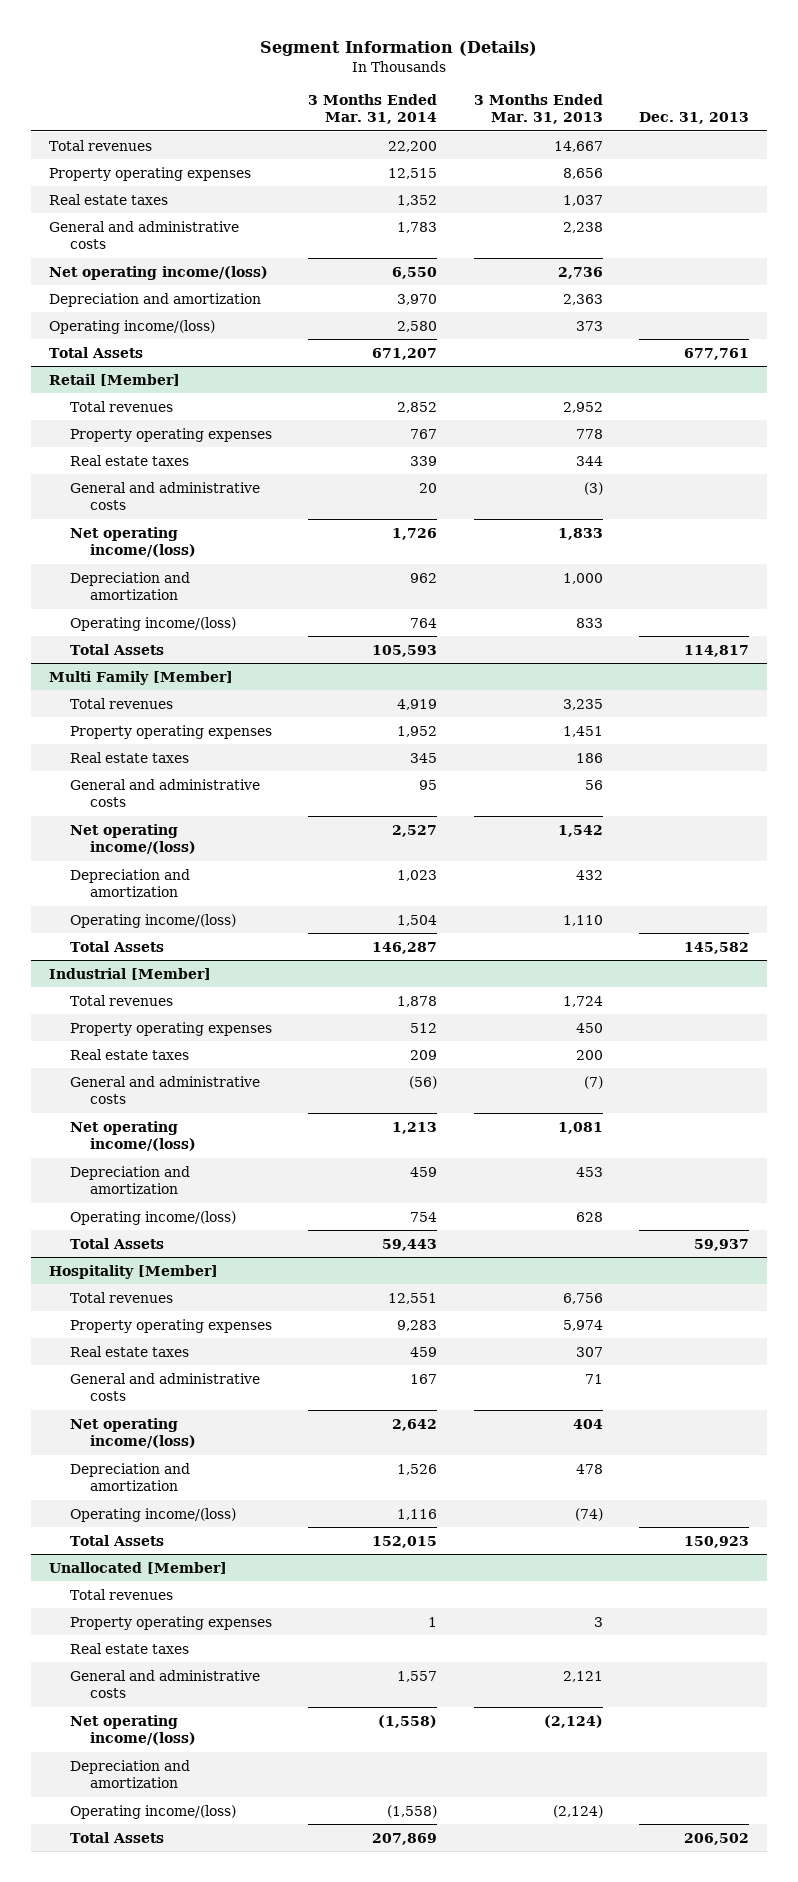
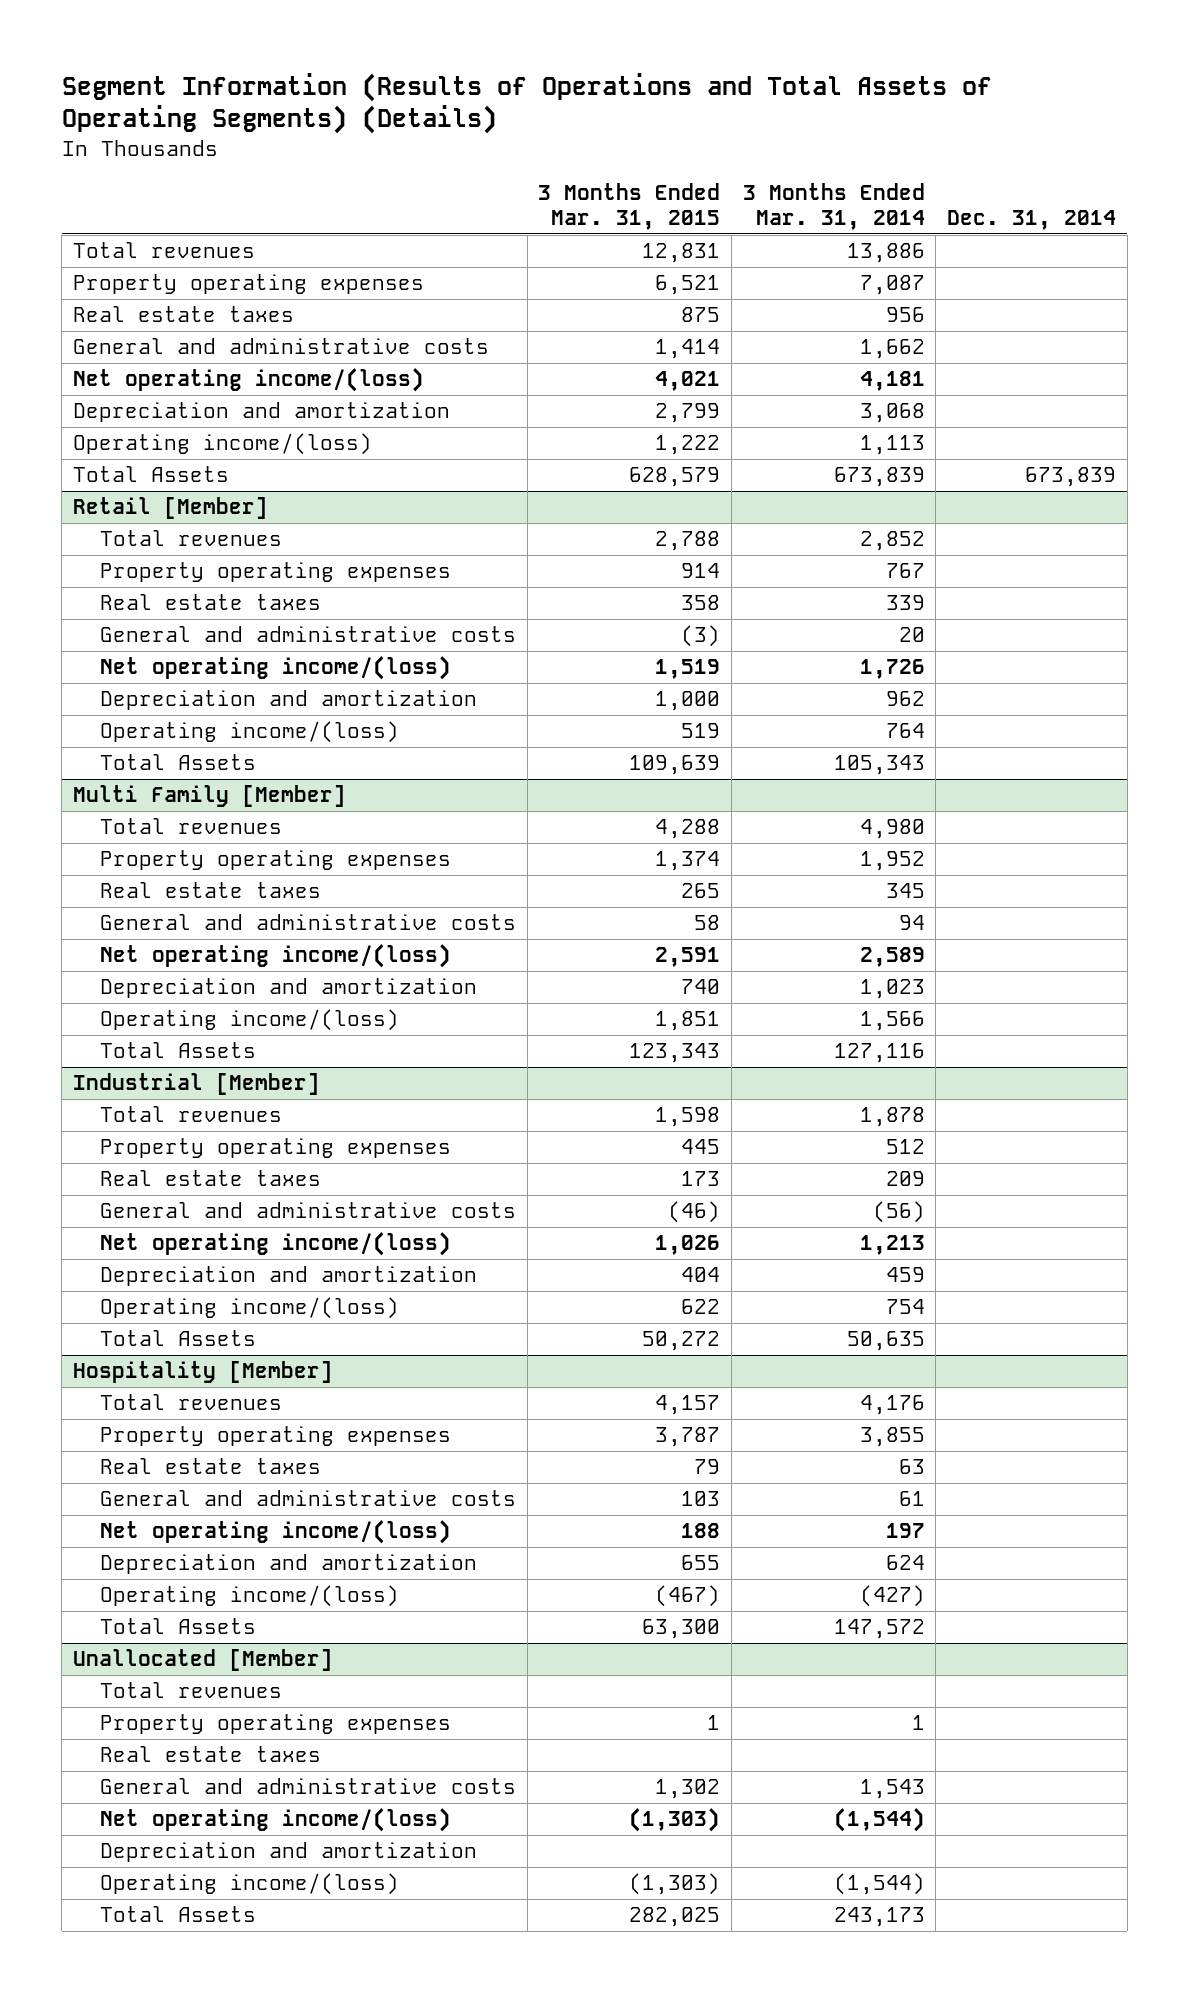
[260,40,538,56] Segment Information (Details) -> [61,72,992,135] Segment Information (Results of Operations and Total Assets of Operating Segments) (Details)
[473,93,603,125] 3 Months Ended Mar. 31, 2013 -> none
[639,112,750,125] Dec. 31, 2013 -> none
none -> [538,183,721,231] 3 Months Ended Mar. 31, 2015
none -> [946,210,1116,231] Dec. 31, 2014
[388,140,438,152] 22,200 -> [846,243,925,264] 13,886
[388,167,438,179] 12,515 -> [859,275,925,296] 7,087
[397,194,438,206] 1,352 -> [885,307,925,323] 956
[397,221,438,233] 1,783 -> [859,339,925,360] 1,662
[392,266,438,279] 6,550 -> [859,371,925,392] 4,181
[397,293,438,305] 3,970 -> [859,403,925,424] 3,068
[397,320,438,332] 2,580 -> [859,435,925,456] 1,113
[372,347,438,360] 671,207 -> [833,467,925,488] 673,839
[372,644,438,657] 105,593 -> [833,755,925,776] 105,343
[397,698,438,710] 4,919 -> [859,819,925,840] 4,980
[419,779,438,790] 95 -> [898,915,925,931] 94
[392,824,438,837] 2,527 -> [859,947,925,968] 2,589
[397,914,438,926] 1,504 -> [859,1011,925,1032] 1,566
[372,941,438,954] 146,287 -> [833,1043,925,1064] 127,116
[382,1238,438,1251] 59,443 -> [846,1331,925,1352] 50,635
[388,1292,438,1304] 12,551 -> [859,1395,925,1416] 4,176
[397,1319,438,1331] 9,283 -> [859,1427,925,1448] 3,855
[410,1346,438,1357] 459 -> [898,1459,925,1475] 63
[410,1373,438,1384] 167 -> [898,1491,925,1507] 61
[392,1418,438,1431] 2,642 -> [885,1523,925,1539] 197
[397,1463,438,1475] 1,526 -> [885,1555,925,1571] 624
[397,1508,438,1520] 1,116 -> [859,1585,925,1608] (427)
[372,1535,438,1548] 152,015 -> [833,1619,925,1640] 147,572
[397,1670,438,1682] 1,557 -> [859,1779,925,1800] 1,543
[378,1714,438,1728] (1,558) -> [833,1808,925,1833] (1,544)
[387,1804,438,1818] (1,558) -> [833,1873,925,1896] (1,544)
[372,1832,438,1845] 207,869 -> [833,1907,925,1928] 243,173

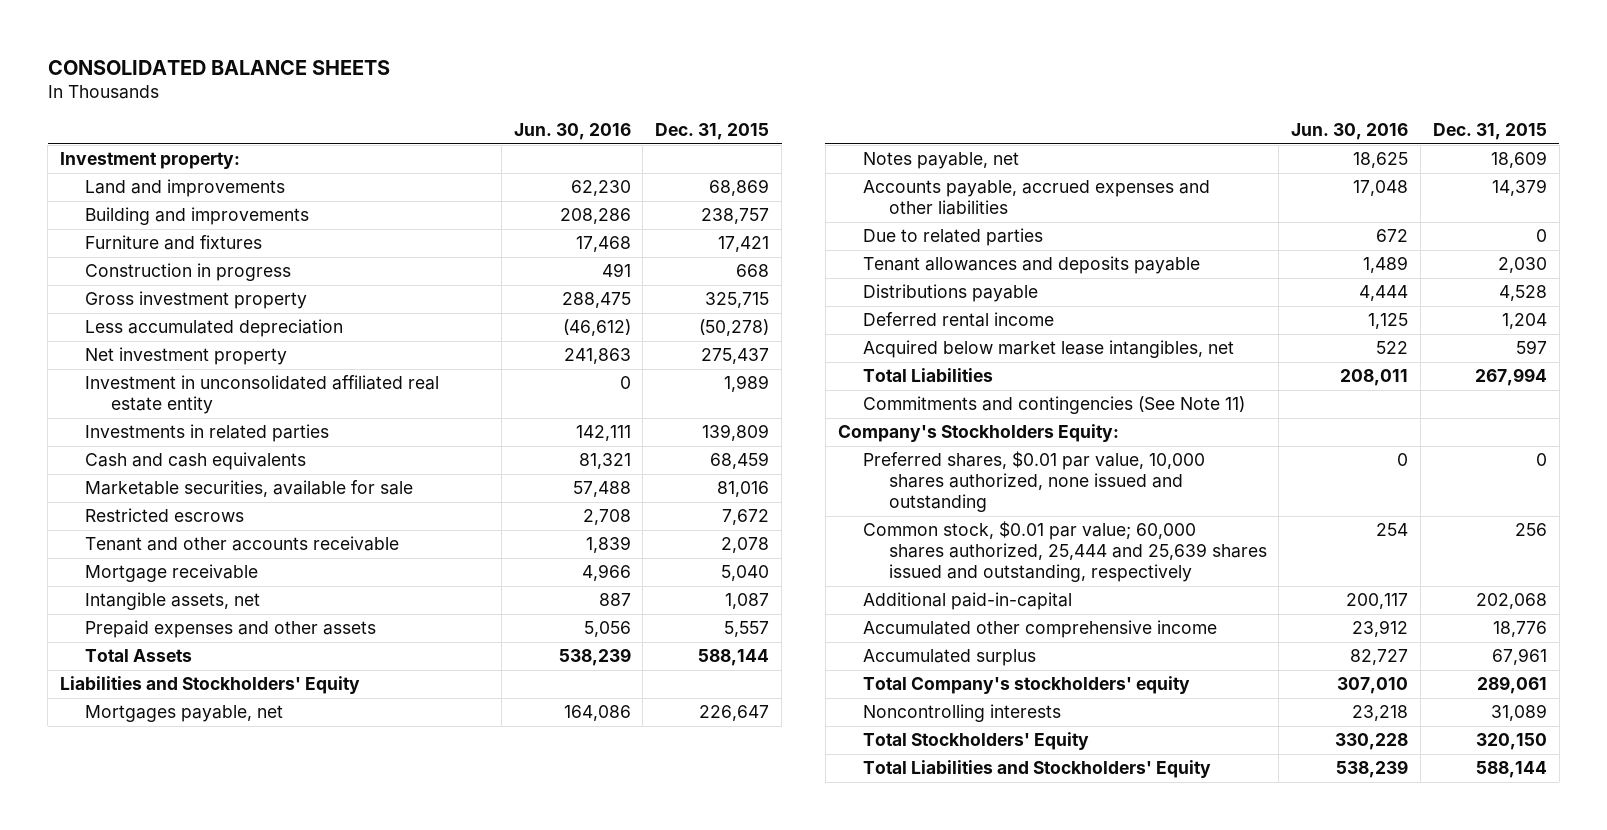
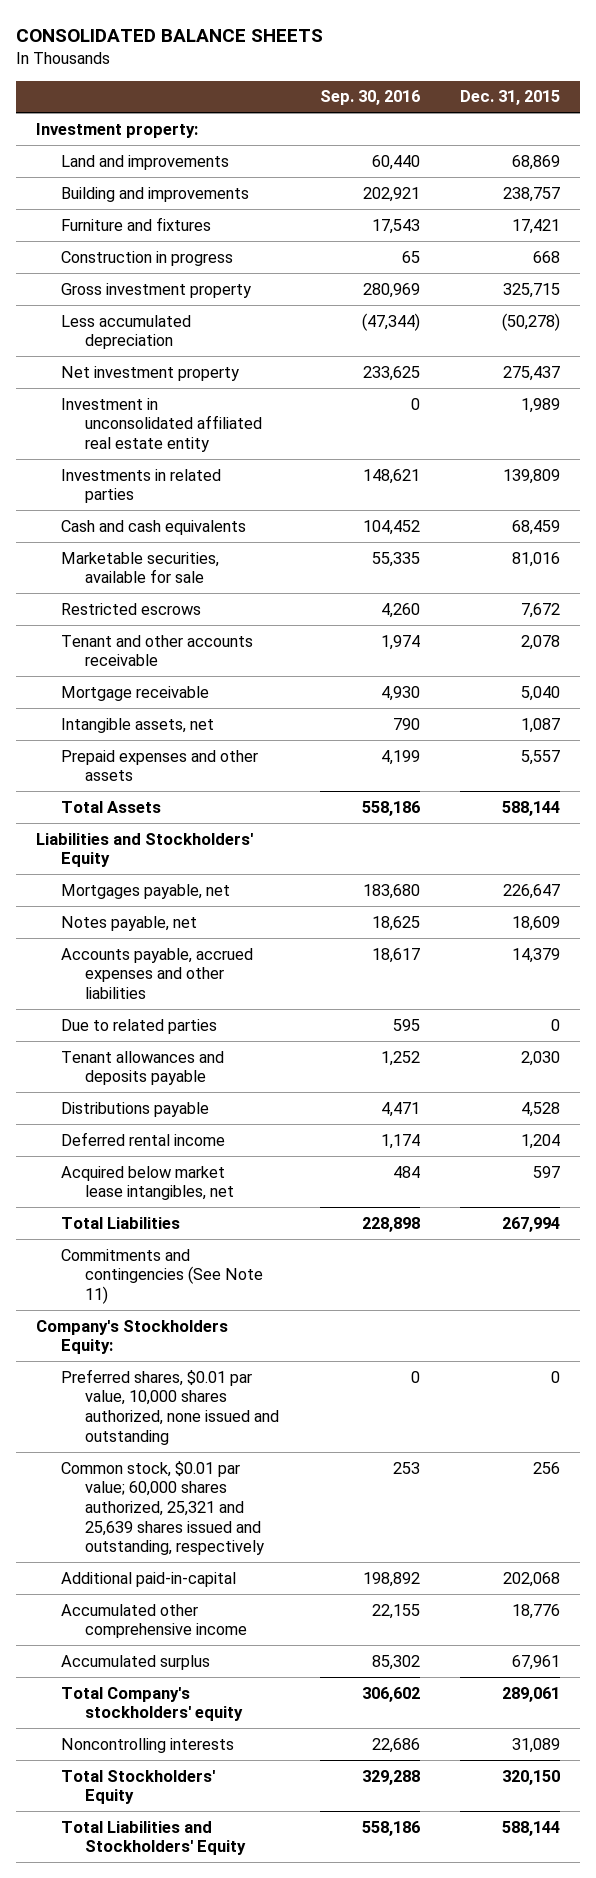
[513,123,631,141] Jun. 30, 2016 -> none
none -> [319,90,420,106] Sep. 30, 2016
[863,521,1267,583] Common stock, $0.01 par value; 60,000 shares authorized, 25,444 and 25,639 shares issued and outstanding, respectively -> [60,1460,265,1556] Common stock, $0.01 par value; 60,000 shares authorized, 25,321 and 25,639 shares issued and outstanding, respectively

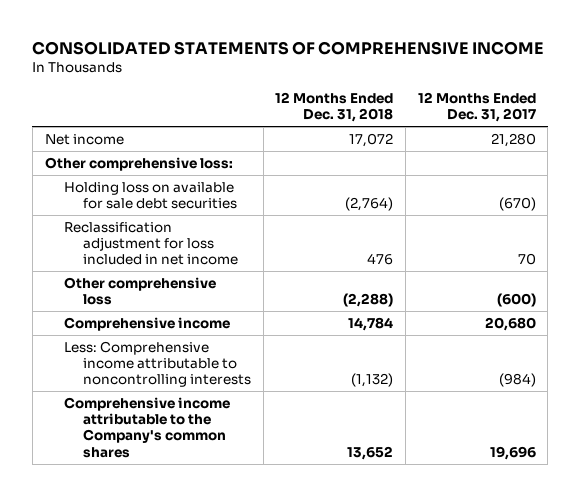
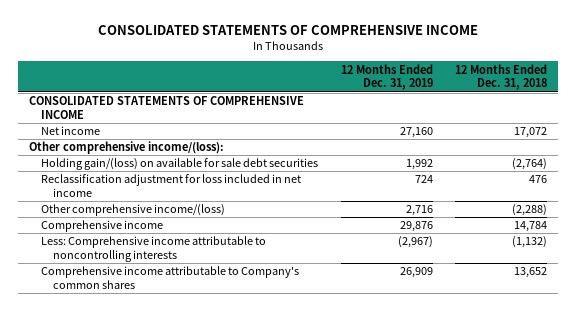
[417,92,536,123] 12 Months Ended Dec. 31, 2017 -> none
none -> [340,63,433,91] 12 Months Ended Dec. 31, 2019
none -> [29,96,305,119] CONSOLIDATED STATEMENTS OF COMPREHENSIVE INCOME
[44,156,233,171] Other comprehensive loss: -> [29,141,225,155] Other comprehensive income/(loss):
[63,181,238,210] Holding loss on available for sale debt securities -> [41,158,319,171] Holding gain/(loss) on available for sale debt securities
[63,276,216,306] Other comprehensive loss -> [41,204,226,217] Other comprehensive income/(loss)
[63,396,230,458] Comprehensive income attributable to the Company's common shares -> [41,266,300,289] Comprehensive income attributable to Company's common shares

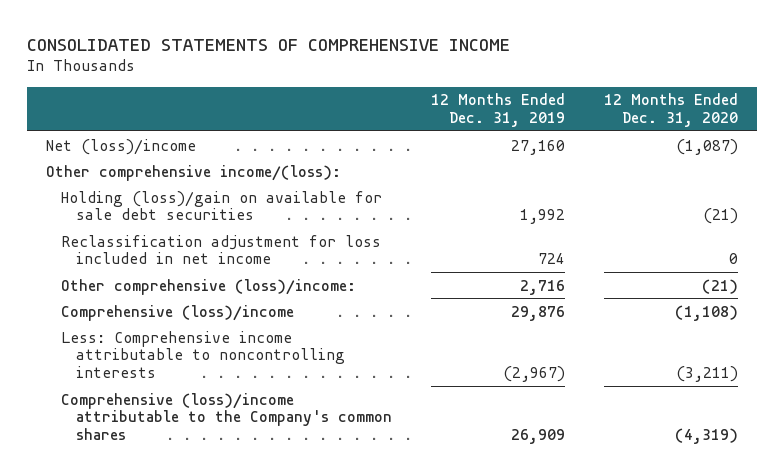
[455,63,548,91] 12 Months Ended Dec. 31, 2018 -> none
none -> [603,93,738,128] 12 Months Ended Dec. 31, 2020
[29,96,305,119] CONSOLIDATED STATEMENTS OF COMPREHENSIVE INCOME -> none
[41,126,101,136] Net income -> [45,138,196,155] Net (loss)/income
[41,158,319,171] Holding gain/(loss) on available for sale debt securities -> [61,190,383,221] Holding (loss)/gain on available for sale debt securities
[41,204,226,217] Other comprehensive income/(loss) -> [61,278,357,295] Other comprehensive (loss)/income:
[41,220,164,233] Comprehensive income -> [61,304,295,321] Comprehensive (loss)/income
[41,266,300,289] Comprehensive income attributable to Company's common shares -> [61,392,393,441] Comprehensive (loss)/income attributable to the Company's common shares

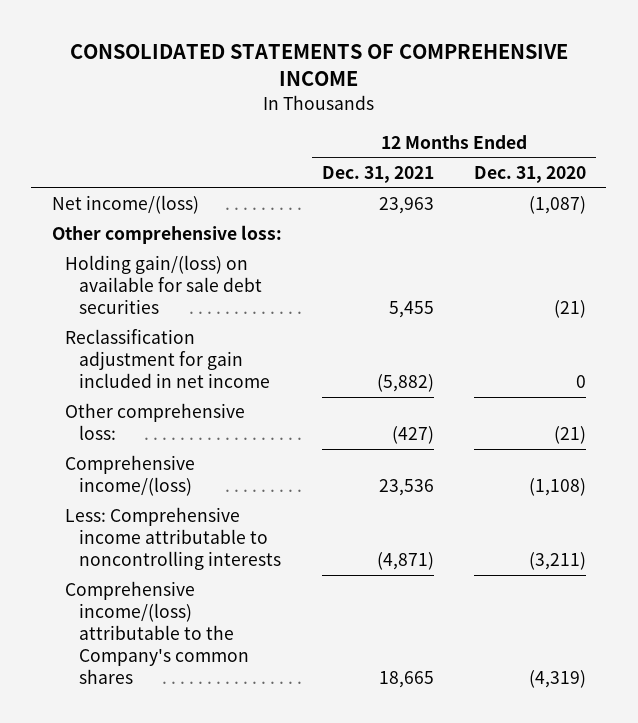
[431,93,566,128] 12 Months Ended Dec. 31, 2019 -> none
none -> [321,165,434,183] Dec. 31, 2021
[45,138,196,155] Net (loss)/income -> [51,195,199,215] Net income/(loss)
[45,164,341,181] Other comprehensive income/(loss): -> [51,225,282,245] Other comprehensive loss:
[61,190,383,221] Holding (loss)/gain on available for sale debt securities -> [65,255,262,314] Holding gain/(loss) on available for sale debt securities
[61,234,382,265] Reclassification adjustment for loss included in net income -> [65,329,270,388] Reclassification adjustment for gain included in net income
[61,278,357,295] Other comprehensive (loss)/income: -> [65,403,246,441] Other comprehensive loss:
[61,304,295,321] Comprehensive (loss)/income -> [65,455,196,497] Comprehensive income/(loss)
[61,392,393,441] Comprehensive (loss)/income attributable to the Company's common shares -> [65,581,249,684] Comprehensive income/(loss) attributable to the Company's common shares

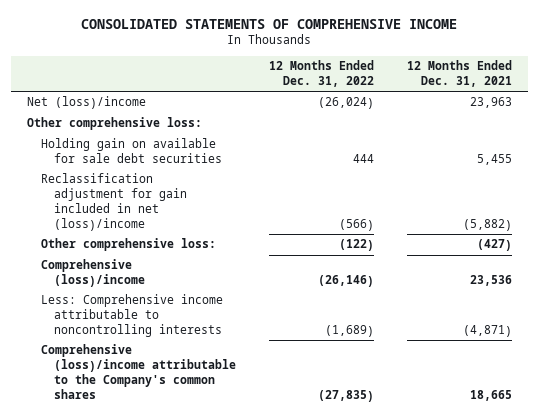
[474,165,587,183] Dec. 31, 2020 -> none
none -> [269,60,375,88] 12 Months Ended Dec. 31, 2022
[51,195,199,215] Net income/(loss) -> [27,96,147,110] Net (loss)/income
[65,255,262,314] Holding gain/(loss) on available for sale debt securities -> [40,138,223,164] Holding gain on available for sale debt securities
[65,329,270,388] Reclassification adjustment for gain included in net income -> [40,173,188,231] Reclassification adjustment for gain included in net (loss)/income
[65,455,196,497] Comprehensive income/(loss) -> [40,259,146,288] Comprehensive (loss)/income
[65,581,249,684] Comprehensive income/(loss) attributable to the Company's common shares -> [40,344,237,399] Comprehensive (loss)/income attributable to the Company's common shares

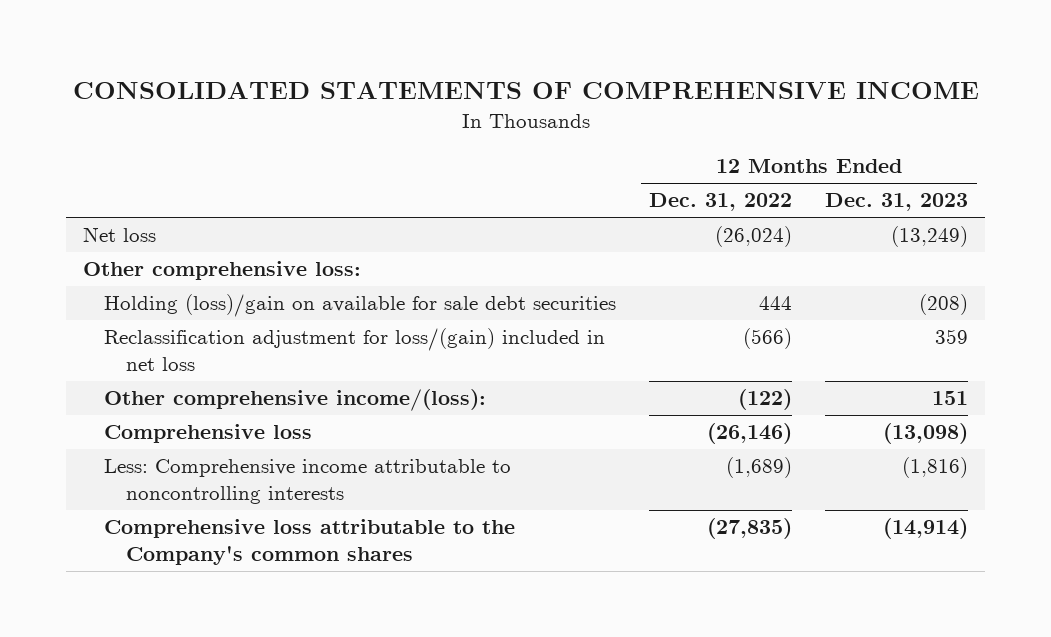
[406,60,512,88] 12 Months Ended Dec. 31, 2021 -> none
none -> [825,193,969,212] Dec. 31, 2023
[27,96,147,110] Net (loss)/income -> [82,227,156,243] Net loss
[40,138,223,164] Holding gain on available for sale debt securities -> [104,294,617,318] Holding (loss)/gain on available for sale debt securities
[40,173,188,231] Reclassification adjustment for gain included in net (loss)/income -> [104,328,606,372] Reclassification adjustment for loss/(gain) included in net loss
[40,238,216,252] Other comprehensive loss: -> [104,389,487,412] Other comprehensive income/(loss):
[40,259,146,288] Comprehensive (loss)/income -> [104,424,313,444] Comprehensive loss
[40,344,237,399] Comprehensive (loss)/income attributable to the Company's common shares -> [104,519,516,566] Comprehensive loss attributable to the Company's common shares

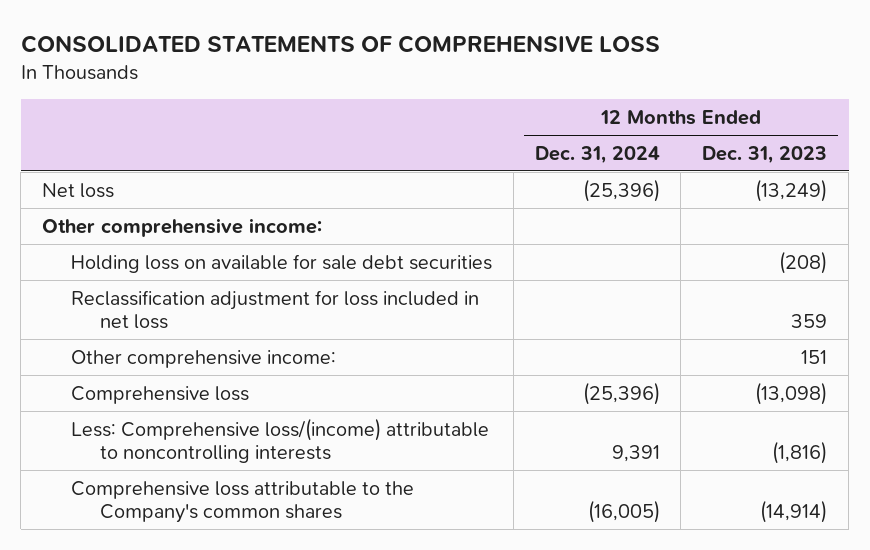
[72,82,979,100] CONSOLIDATED STATEMENTS OF COMPREHENSIVE INCOME -> [20,35,660,54] CONSOLIDATED STATEMENTS OF COMPREHENSIVE LOSS
[649,193,793,212] Dec. 31, 2022 -> none
none -> [534,145,660,164] Dec. 31, 2024
[82,261,361,281] Other comprehensive loss: -> [42,217,323,237] Other comprehensive income:
[104,294,617,318] Holding (loss)/gain on available for sale debt securities -> [71,253,493,273] Holding loss on available for sale debt securities
[104,328,606,372] Reclassification adjustment for loss/(gain) included in net loss -> [71,289,480,329] Reclassification adjustment for loss included in net loss
[104,389,487,412] Other comprehensive income/(loss): -> [71,349,337,368] Other comprehensive income:
[104,459,512,505] Less: Comprehensive income attributable to noncontrolling interests -> [71,417,490,463] Less: Comprehensive loss/(income) attributable to noncontrolling interests

